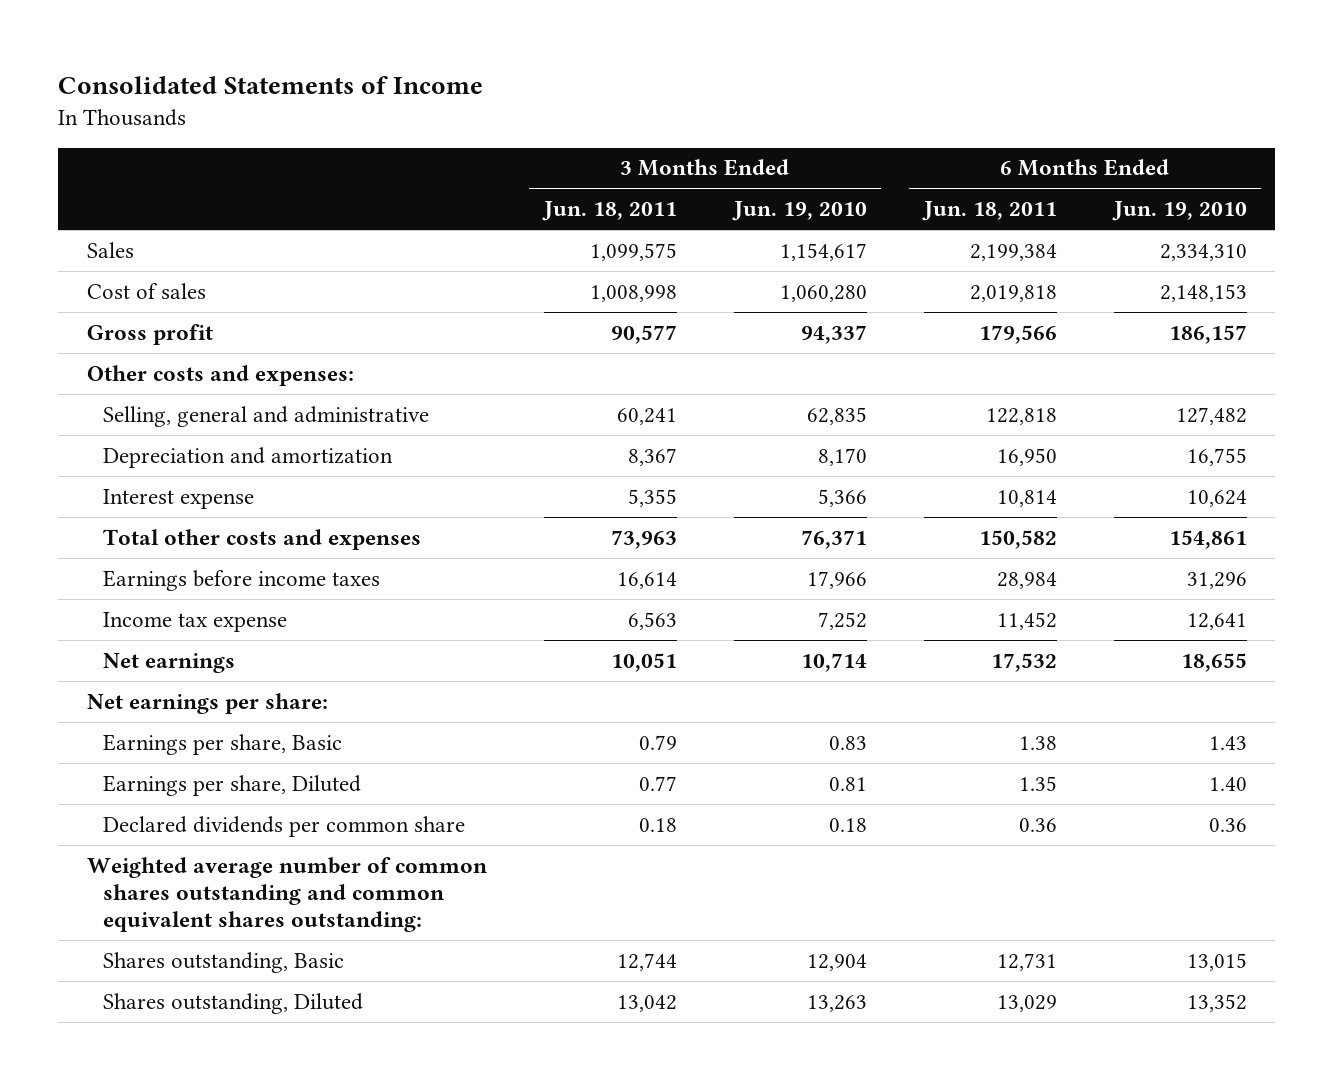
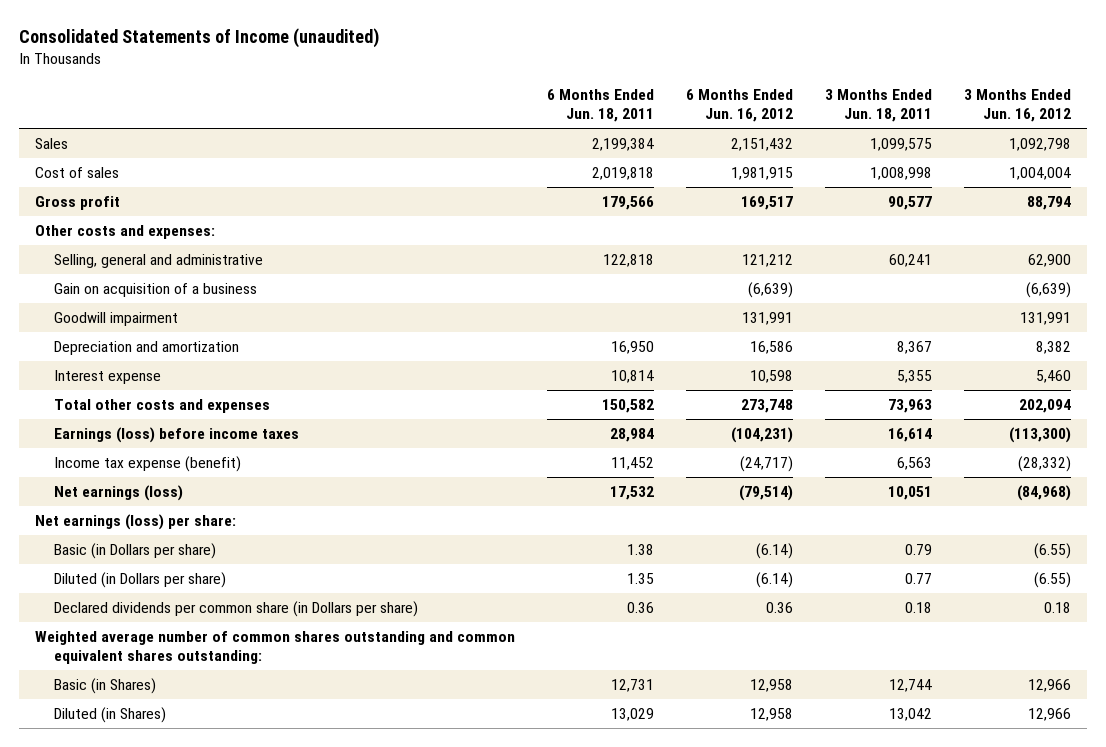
[57,75,483,94] Consolidated Statements of Income -> [18,28,379,49] Consolidated Statements of Income (unaudited)
[731,201,867,222] Jun. 19, 2010 -> none
[1111,201,1247,222] Jun. 19, 2010 -> none
none -> [685,89,793,122] 6 Months Ended Jun. 16, 2012
none -> [963,89,1071,122] 3 Months Ended Jun. 16, 2012
none -> [53,283,257,298] Gain on acquisition of a business
none -> [53,312,178,327] Goodwill impairment
[103,569,381,591] Earnings before income taxes -> [53,427,299,444] Earnings (loss) before income taxes
[103,611,288,632] Income tax expense -> [53,456,241,473] Income tax expense (benefit)
[103,652,236,673] Net earnings -> [53,485,183,502] Net earnings (loss)
[86,692,328,714] Net earnings per share: -> [34,514,236,531] Net earnings (loss) per share:
[103,733,343,755] Earnings per share, Basic -> [53,543,216,560] Basic (in Dollars per share)
[103,774,362,796] Earnings per share, Diluted -> [53,572,226,589] Diluted (in Dollars per share)
[103,815,466,837] Declared dividends per common share -> [53,601,418,618] Declared dividends per common share (in Dollars per share)
[103,951,345,973] Shares outstanding, Basic -> [53,678,156,695] Basic (in Shares)
[103,992,364,1014] Shares outstanding, Diluted -> [53,707,166,724] Diluted (in Shares)

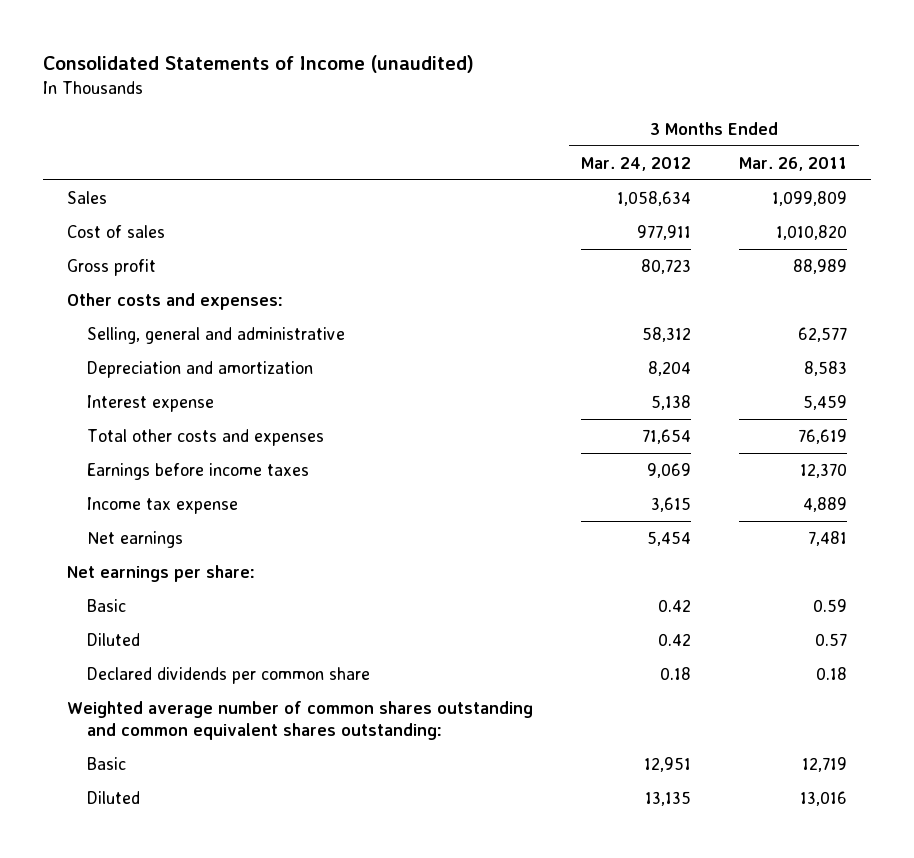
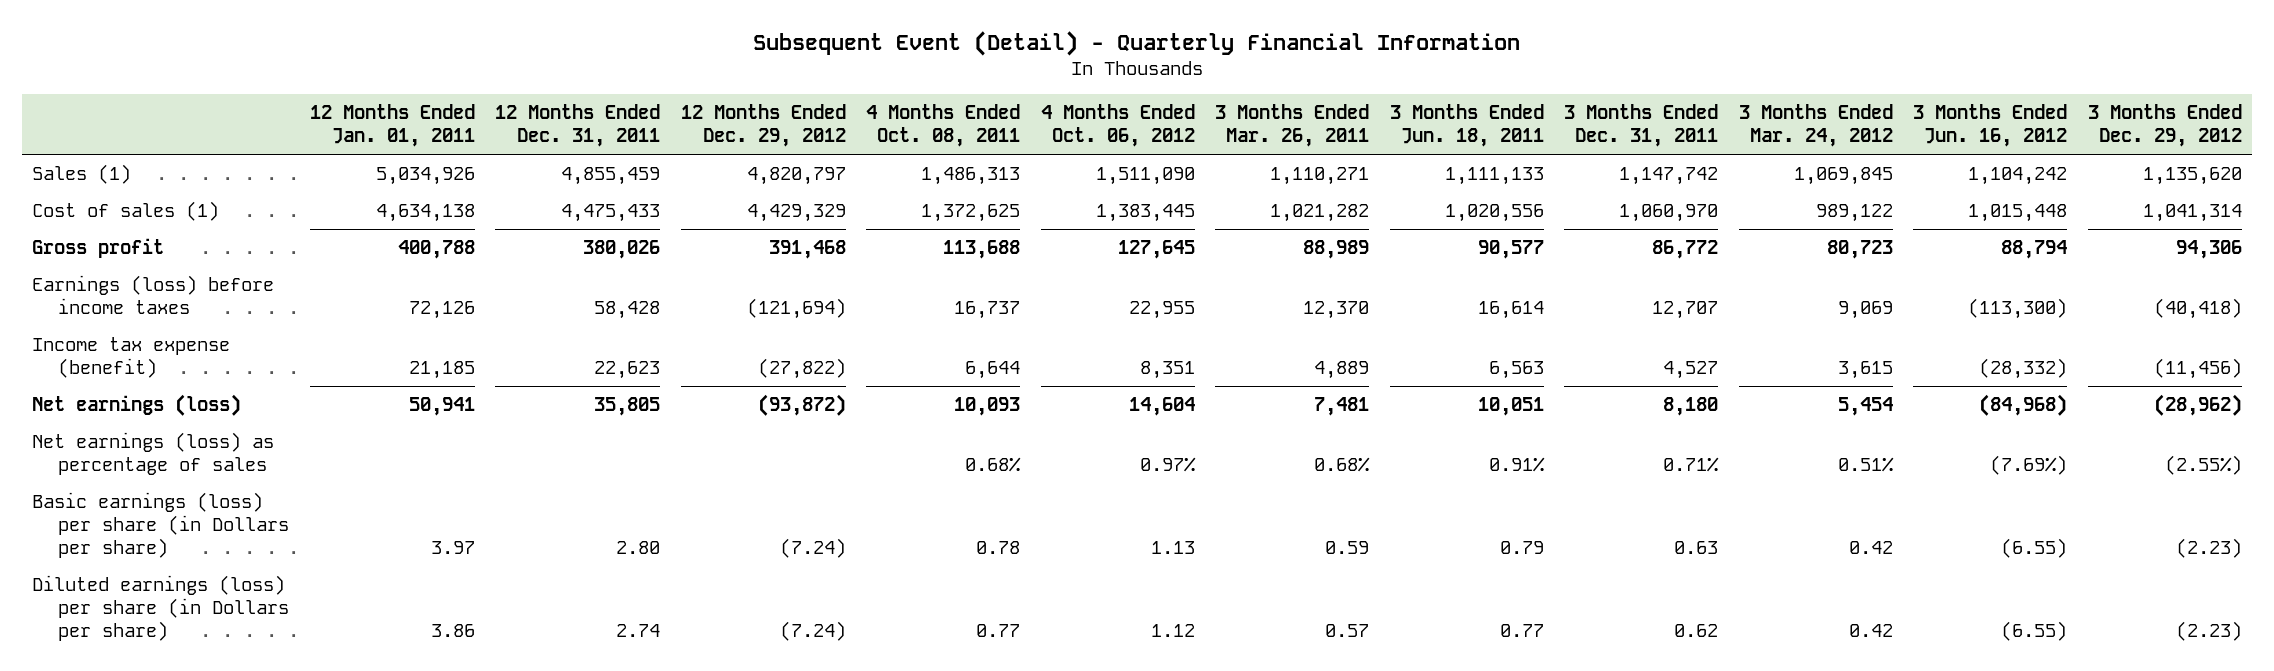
[43,55,475,74] Consolidated Statements of Income (unaudited) -> [752,31,1520,57] Subsequent Event (Detail) - Quarterly Financial Information
none -> [309,104,475,148] 12 Months Ended Jan. 01, 2011
none -> [495,104,661,148] 12 Months Ended Dec. 31, 2011
none -> [680,104,846,148] 12 Months Ended Dec. 29, 2012
none -> [866,104,1021,148] 4 Months Ended Oct. 08, 2011
none -> [1040,104,1195,148] 4 Months Ended Oct. 06, 2012
none -> [1389,104,1544,148] 3 Months Ended Jun. 18, 2011
none -> [1564,104,1719,148] 3 Months Ended Dec. 31, 2011
none -> [1913,104,2068,148] 3 Months Ended Jun. 16, 2012
none -> [2087,104,2242,148] 3 Months Ended Dec. 29, 2012
[67,191,108,205] Sales -> [31,164,131,185] Sales (1)
[616,191,691,207] 1,058,634 -> [1793,167,1893,186] 1,069,845
[771,191,847,207] 1,099,809 -> [1270,167,1370,186] 1,110,271
[67,225,166,239] Cost of sales -> [31,201,219,222] Cost of sales (1)
[636,225,691,241] 977,911 -> [1815,204,1893,223] 989,122
[775,225,847,241] 1,010,820 -> [1270,204,1370,223] 1,021,282
[67,293,284,311] Other costs and expenses: -> none
[87,327,346,345] Selling, general and administrative -> none
[87,361,314,379] Depreciation and amortization -> none
[87,395,215,413] Interest expense -> none
[87,429,325,447] Total other costs and expenses -> none
[67,565,256,583] Net earnings per share: -> none
[87,667,371,685] Declared dividends per common share -> none
[67,701,534,741] Weighted average number of common shares outstanding and common equivalent shares outstanding: -> none
[87,757,127,771] Basic -> none
[87,791,141,805] Diluted -> none
[87,463,310,481] Earnings before income taxes -> [31,275,274,315] Earnings (loss) before income taxes
[87,497,239,515] Income tax expense -> [31,337,230,379] Income tax expense (benefit)
[87,531,184,549] Net earnings -> [31,394,241,417] Net earnings (loss)
none -> [31,432,274,476] Net earnings (loss) as percentage of sales
[87,599,127,613] Basic -> [31,492,290,559] Basic earnings (loss) per share (in Dollars per share)
[87,633,141,647] Diluted -> [31,575,290,642] Diluted earnings (loss) per share (in Dollars per share)

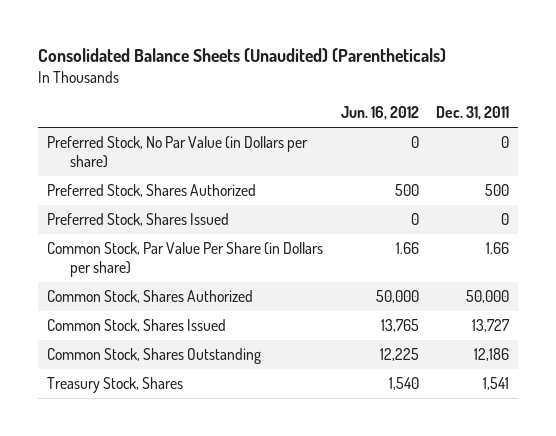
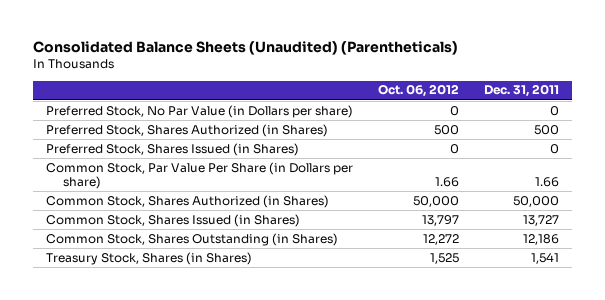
[340,106,419,121] Jun. 16, 2012 -> none
none -> [378,84,460,98] Oct. 06, 2012
[47,184,257,198] Preferred Stock, Shares Authorized -> [45,123,328,137] Preferred Stock, Shares Authorized (in Shares)
[47,213,230,227] Preferred Stock, Shares Issued -> [45,142,299,156] Preferred Stock, Shares Issued (in Shares)
[47,290,254,304] Common Stock, Shares Authorized -> [45,194,329,208] Common Stock, Shares Authorized (in Shares)
[47,319,227,333] Common Stock, Shares Issued -> [45,213,300,227] Common Stock, Shares Issued (in Shares)
[47,348,262,365] Common Stock, Shares Outstanding -> [45,232,338,246] Common Stock, Shares Outstanding (in Shares)
[47,377,184,394] Treasury Stock, Shares -> [45,251,252,265] Treasury Stock, Shares (in Shares)

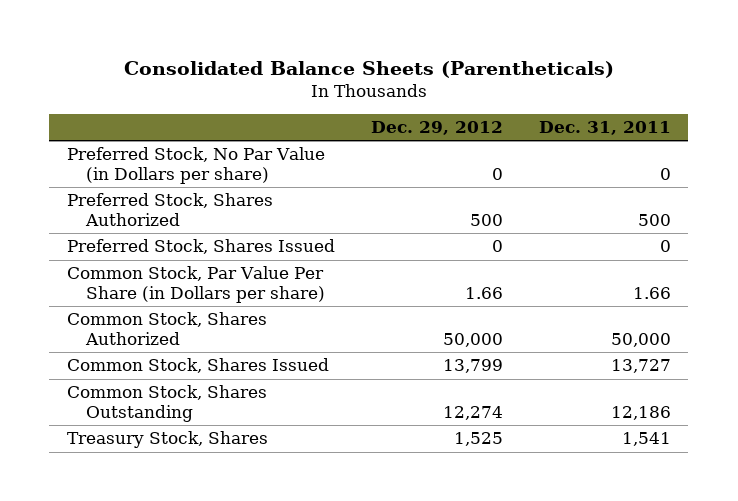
[33,41,459,56] Consolidated Balance Sheets (Unaudited) (Parentheticals) -> [123,60,614,78] Consolidated Balance Sheets (Parentheticals)
[378,84,460,98] Oct. 06, 2012 -> none
none -> [370,121,503,136] Dec. 29, 2012
[45,123,328,137] Preferred Stock, Shares Authorized (in Shares) -> [67,193,274,227] Preferred Stock, Shares Authorized
[45,142,299,156] Preferred Stock, Shares Issued (in Shares) -> [67,239,336,255] Preferred Stock, Shares Issued
[45,194,329,208] Common Stock, Shares Authorized (in Shares) -> [67,312,268,346] Common Stock, Shares Authorized
[45,213,300,227] Common Stock, Shares Issued (in Shares) -> [67,358,330,374] Common Stock, Shares Issued
[45,232,338,246] Common Stock, Shares Outstanding (in Shares) -> [67,385,268,423] Common Stock, Shares Outstanding
[45,251,252,265] Treasury Stock, Shares (in Shares) -> [67,431,269,449] Treasury Stock, Shares

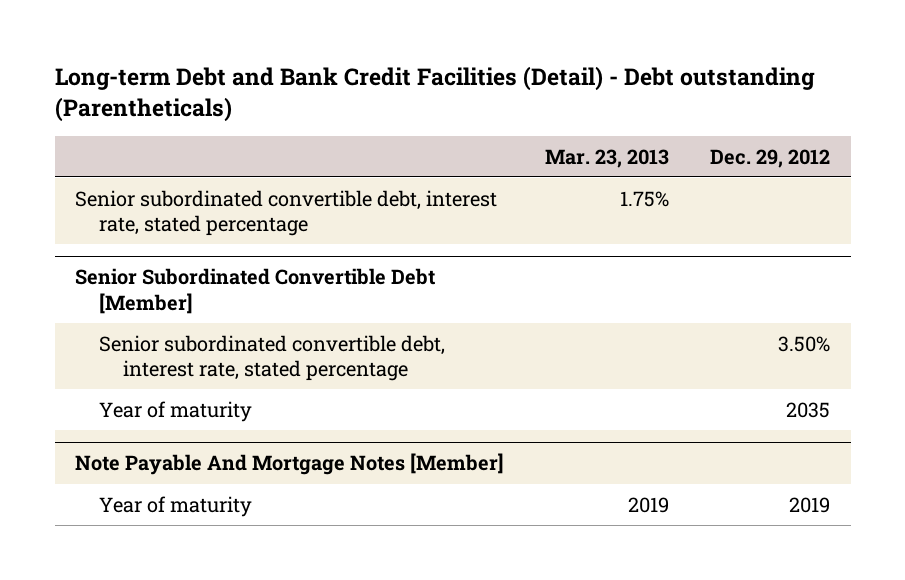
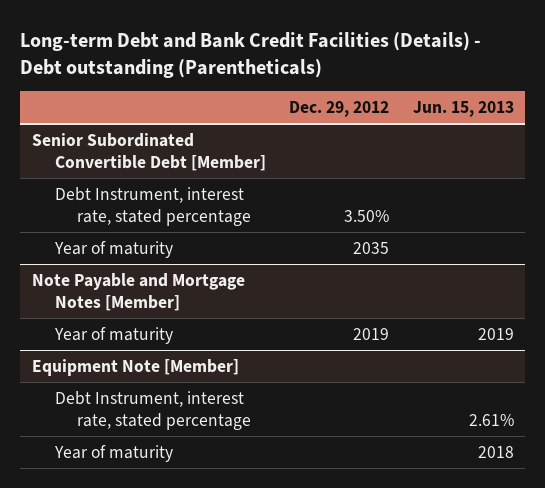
[54,66,815,123] Long-term Debt and Bank Credit Facilities (Detail) - Debt outstanding (Parentheticals) -> [20,31,482,78] Long-term Debt and Bank Credit Facilities (Details) - Debt outstanding (Parentheticals)
[545,148,670,168] Mar. 23, 2013 -> none
none -> [412,100,514,117] Jun. 15, 2013
[75,189,498,237] Senior subordinated convertible debt, interest rate, stated percentage -> none
[99,334,446,382] Senior subordinated convertible debt, interest rate, stated percentage -> [54,186,252,226] Debt Instrument, interest rate, stated percentage
[75,453,505,476] Note Payable And Mortgage Notes [Member] -> [31,272,245,311] Note Payable and Mortgage Notes [Member]
none -> [31,358,239,376] Equipment Note [Member]
none -> [54,390,252,430] Debt Instrument, interest rate, stated percentage
none -> [53,444,173,462] Year of maturity

